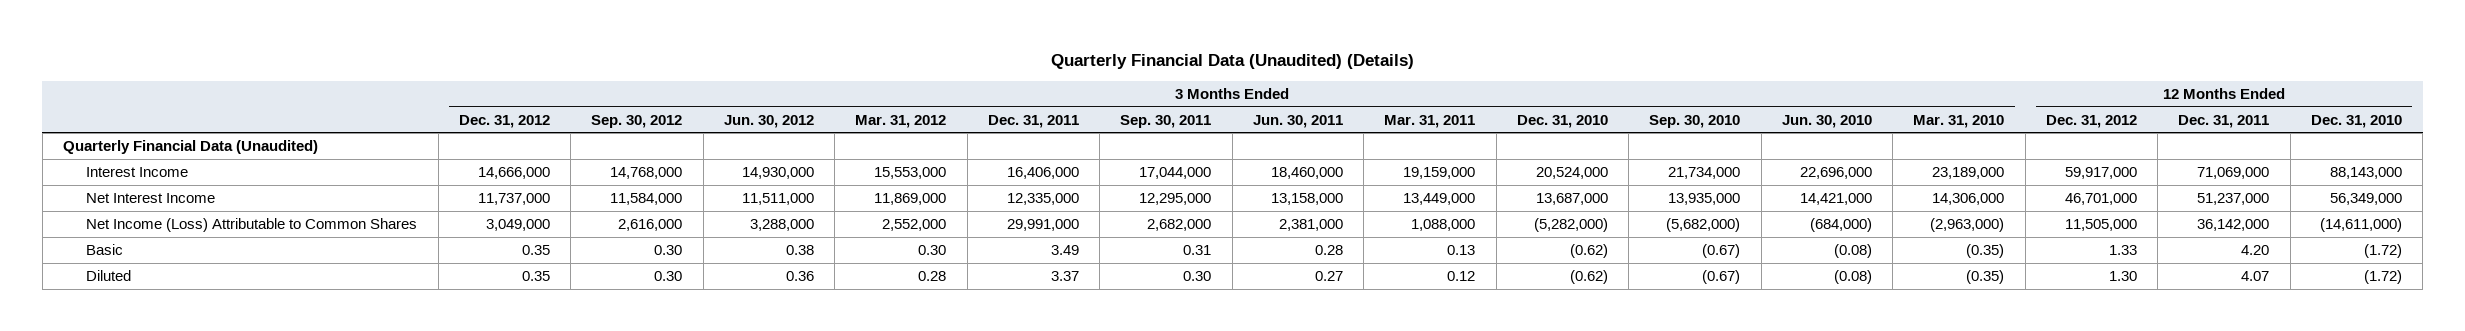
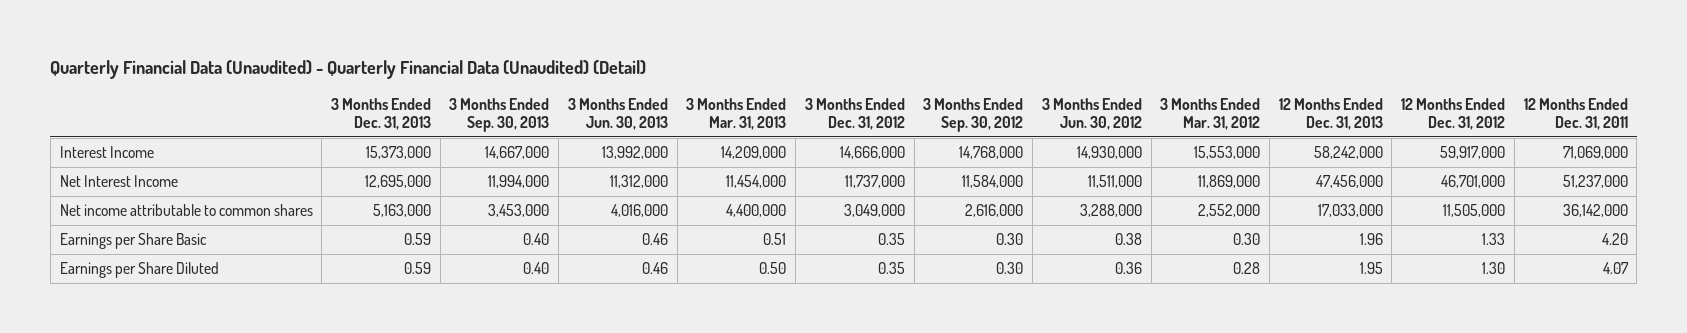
[1050,53,1414,69] Quarterly Financial Data (Unaudited) (Details) -> [50,60,647,80] Quarterly Financial Data (Unaudited) - Quarterly Financial Data (Unaudited) (Detail)
[987,114,1079,128] Dec. 31, 2011 -> none
[1120,114,1212,128] Sep. 30, 2011 -> none
[1252,114,1343,128] Jun. 30, 2011 -> none
[1384,114,1476,128] Mar. 31, 2011 -> none
[1516,114,1608,128] Dec. 31, 2010 -> none
[1649,114,1741,128] Sep. 30, 2010 -> none
[1781,114,1872,128] Jun. 30, 2010 -> none
[1913,114,2005,128] Mar. 31, 2010 -> none
[2310,114,2402,128] Dec. 31, 2010 -> none
none -> [331,98,432,131] 3 Months Ended Dec. 31, 2013
none -> [449,98,550,133] 3 Months Ended Sep. 30, 2013
none -> [567,98,668,131] 3 Months Ended Jun. 30, 2013
none -> [686,98,787,131] 3 Months Ended Mar. 31, 2013
none -> [1278,98,1383,131] 12 Months Ended Dec. 31, 2013
[63,140,319,155] Quarterly Financial Data (Unaudited) -> none
[86,218,418,233] Net Income (Loss) Attributable to Common Shares -> [59,204,313,217] Net income attributable to common shares
[86,244,124,256] Basic -> [59,233,207,250] Earnings per Share Basic
[86,270,132,282] Diluted -> [59,262,219,279] Earnings per Share Diluted

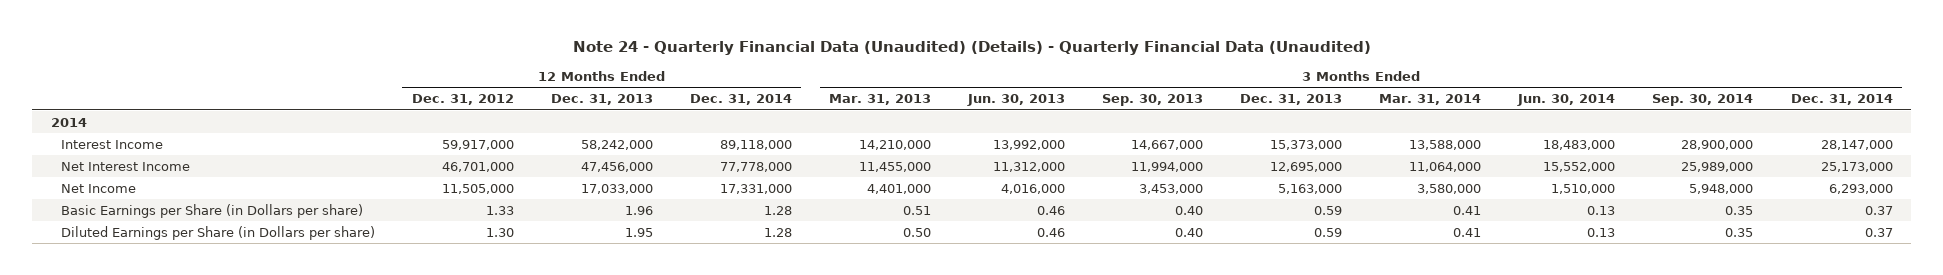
[50,60,647,80] Quarterly Financial Data (Unaudited) - Quarterly Financial Data (Unaudited) (Detail) -> [572,41,1371,56] Note 24 - Quarterly Financial Data (Unaudited) (Details) - Quarterly Financial Data (Unaudited)
[804,98,905,131] 3 Months Ended Dec. 31, 2012 -> none
[923,98,1024,133] 3 Months Ended Sep. 30, 2012 -> none
[1041,98,1142,131] 3 Months Ended Jun. 30, 2012 -> none
[1160,98,1261,131] 3 Months Ended Mar. 31, 2012 -> none
[1523,98,1628,131] 12 Months Ended Dec. 31, 2011 -> none
none -> [689,94,792,106] Dec. 31, 2014
none -> [1379,94,1482,106] Mar. 31, 2014
none -> [1517,94,1616,107] Jun. 30, 2014
none -> [1652,94,1754,107] Sep. 30, 2014
none -> [1790,94,1893,106] Dec. 31, 2014
none -> [50,117,87,127] 2014
[721,146,787,160] 14,209,000 -> [858,139,931,150] 14,210,000
[726,175,787,189] 11,454,000 -> [858,161,931,172] 11,455,000
[59,204,313,217] Net income attributable to common shares -> [60,183,136,193] Net Income
[726,204,787,218] 4,400,000 -> [866,183,931,194] 4,401,000
[59,233,207,250] Earnings per Share Basic -> [60,203,363,218] Basic Earnings per Share (in Dollars per share)
[59,262,219,279] Earnings per Share Diluted -> [60,225,375,240] Diluted Earnings per Share (in Dollars per share)

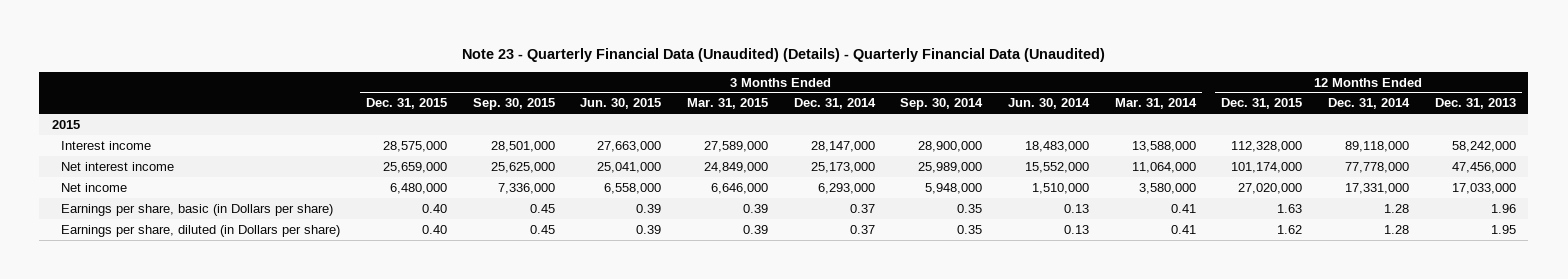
[572,41,1371,56] Note 24 - Quarterly Financial Data (Unaudited) (Details) - Quarterly Financial Data (Unaudited) -> [461,48,1105,63] Note 23 - Quarterly Financial Data (Unaudited) (Details) - Quarterly Financial Data (Unaudited)
[411,94,514,106] Dec. 31, 2012 -> none
[828,94,931,106] Mar. 31, 2013 -> none
[966,94,1065,107] Jun. 30, 2013 -> none
[1102,94,1204,107] Sep. 30, 2013 -> none
[1240,94,1343,106] Dec. 31, 2013 -> none
none -> [366,98,448,110] Dec. 31, 2015
none -> [472,98,555,111] Sep. 30, 2015
none -> [580,98,662,110] Jun. 30, 2015
none -> [686,98,768,110] Mar. 31, 2015
none -> [1221,98,1303,110] Dec. 31, 2015
[50,117,87,127] 2014 -> none
none -> [52,119,81,129] 2015
[60,139,163,149] Interest Income -> [61,140,152,150] Interest income
[60,161,190,171] Net Interest Income -> [61,161,175,171] Net interest income
[60,183,136,193] Net Income -> [61,182,128,192] Net income
[60,203,363,218] Basic Earnings per Share (in Dollars per share) -> [61,203,334,216] Earnings per share, basic (in Dollars per share)
[60,225,375,240] Diluted Earnings per Share (in Dollars per share) -> [61,224,341,237] Earnings per share, diluted (in Dollars per share)

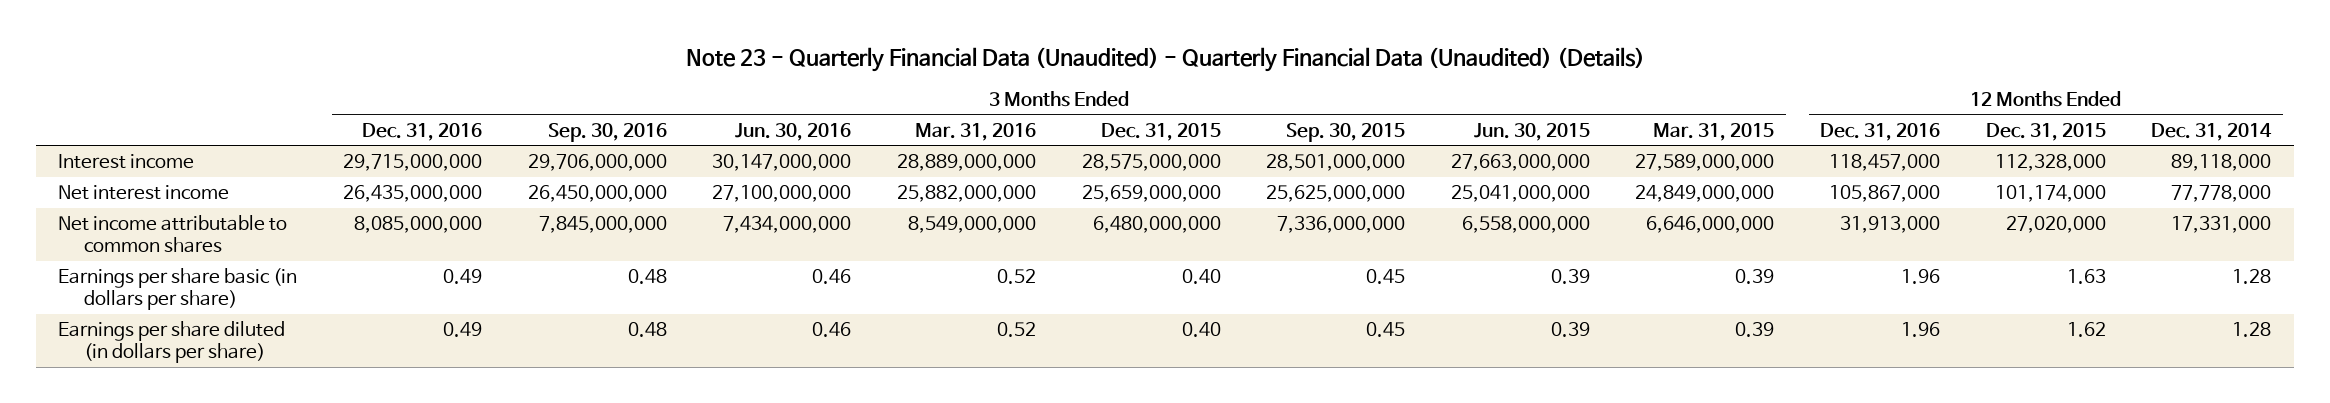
[461,48,1105,63] Note 23 - Quarterly Financial Data (Unaudited) (Details) - Quarterly Financial Data (Unaudited) -> [685,46,1645,72] Note 23 - Quarterly Financial Data (Unaudited) - Quarterly Financial Data (Unaudited) (Details)
[793,98,876,110] Dec. 31, 2014 -> none
[900,98,984,111] Sep. 30, 2014 -> none
[1007,98,1090,110] Jun. 30, 2014 -> none
[1114,98,1197,110] Mar. 31, 2014 -> none
[1434,98,1516,110] Dec. 31, 2013 -> none
none -> [362,122,483,141] Dec. 31, 2016
none -> [547,122,667,142] Sep. 30, 2016
none -> [735,122,852,141] Jun. 30, 2016
none -> [914,122,1036,141] Mar. 31, 2016
none -> [1820,122,1941,141] Dec. 31, 2016
[52,119,81,129] 2015 -> none
[383,140,448,152] 28,575,000 -> [1081,154,1221,172] 28,575,000,000
[490,140,555,152] 28,501,000 -> [1266,154,1406,172] 28,501,000,000
[597,140,662,152] 27,663,000 -> [1450,154,1590,172] 27,663,000,000
[703,140,768,152] 27,589,000 -> [1635,154,1775,172] 27,589,000,000
[383,161,448,173] 25,659,000 -> [1081,185,1221,203] 25,659,000,000
[490,161,555,173] 25,625,000 -> [1266,185,1406,203] 25,625,000,000
[597,161,662,173] 25,041,000 -> [1450,185,1590,203] 25,041,000,000
[703,161,768,173] 24,849,000 -> [1635,185,1775,203] 24,849,000,000
[61,182,128,192] Net income -> [58,215,288,254] Net income attributable to common shares
[390,182,448,194] 6,480,000 -> [1092,216,1221,234] 6,480,000,000
[497,182,555,194] 7,336,000 -> [1277,216,1406,234] 7,336,000,000
[604,182,662,194] 6,558,000 -> [1461,216,1590,234] 6,558,000,000
[710,182,768,194] 6,646,000 -> [1646,216,1775,234] 6,646,000,000
[61,203,334,216] Earnings per share, basic (in Dollars per share) -> [58,268,298,311] Earnings per share basic (in dollars per share)
[61,224,341,237] Earnings per share, diluted (in Dollars per share) -> [58,321,286,364] Earnings per share diluted (in dollars per share)

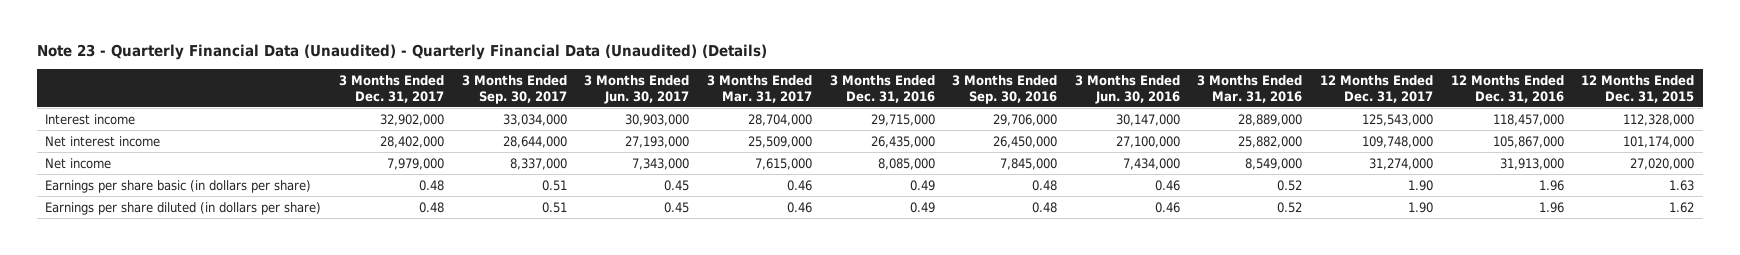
[1100,122,1221,141] Dec. 31, 2015 -> none
[1286,122,1406,142] Sep. 30, 2015 -> none
[1473,122,1590,141] Jun. 30, 2015 -> none
[1653,122,1775,141] Mar. 31, 2015 -> none
[2151,122,2273,141] Dec. 31, 2014 -> none
none -> [339,74,445,103] 3 Months Ended Dec. 31, 2017
none -> [461,74,567,104] 3 Months Ended Sep. 30, 2017
none -> [584,74,690,104] 3 Months Ended Jun. 30, 2017
none -> [706,74,812,103] 3 Months Ended Mar. 31, 2017
none -> [1319,74,1433,103] 12 Months Ended Dec. 31, 2017
[58,215,288,254] Net income attributable to common shares -> none
[343,154,483,172] 29,715,000,000 -> [870,113,935,126] 29,715,000
[527,154,667,172] 29,706,000,000 -> [993,113,1058,126] 29,706,000
[712,154,852,172] 30,147,000,000 -> [1115,113,1180,126] 30,147,000
[896,154,1036,172] 28,889,000,000 -> [1238,113,1303,126] 28,889,000
[343,185,483,203] 26,435,000,000 -> [870,135,935,148] 26,435,000
[527,185,667,203] 26,450,000,000 -> [993,135,1058,148] 26,450,000
[712,185,852,203] 27,100,000,000 -> [1115,135,1180,148] 27,100,000
[896,185,1036,203] 25,882,000,000 -> [1238,135,1303,148] 25,882,000
none -> [45,157,112,169] Net income

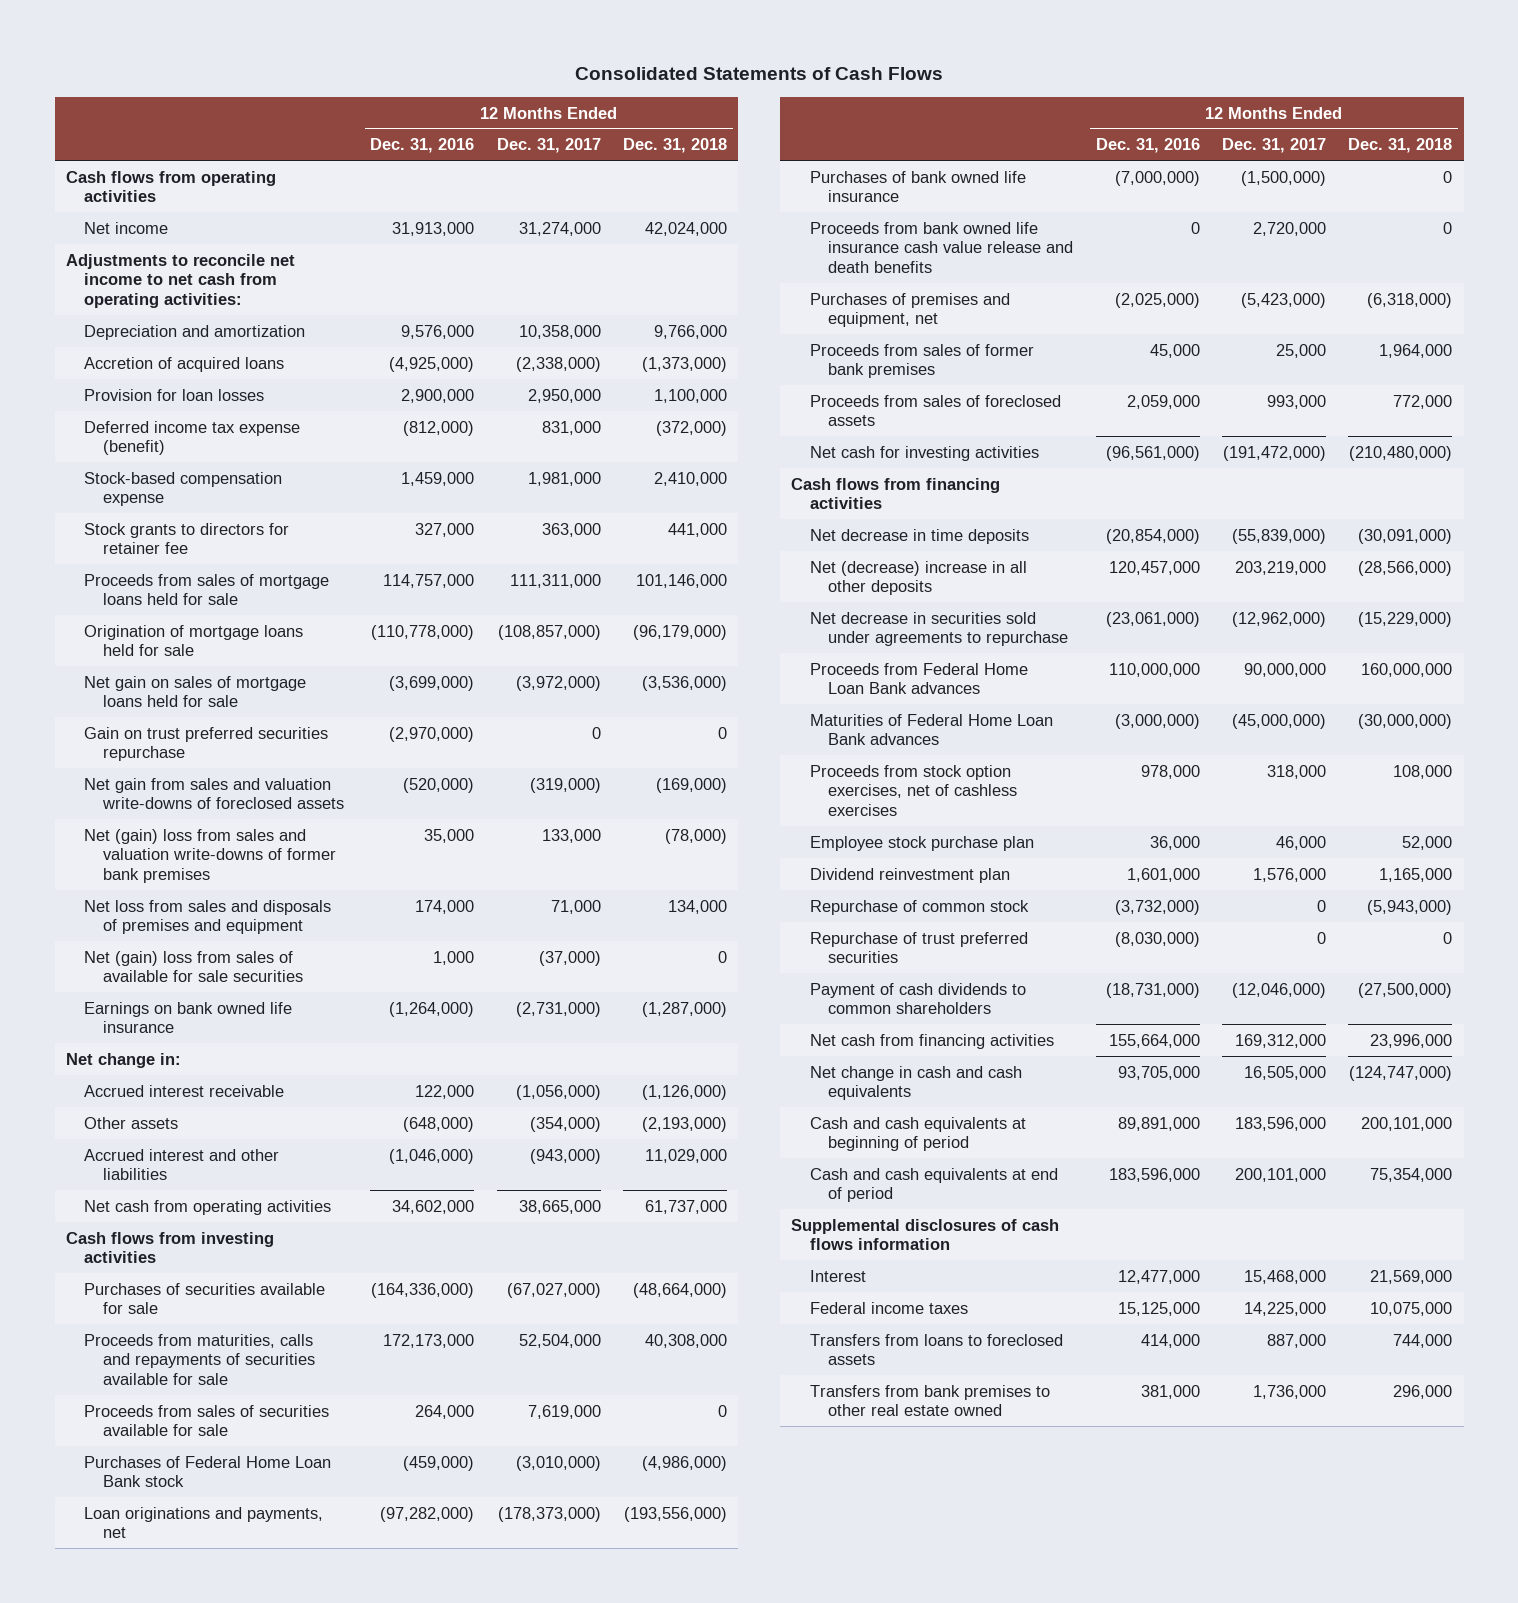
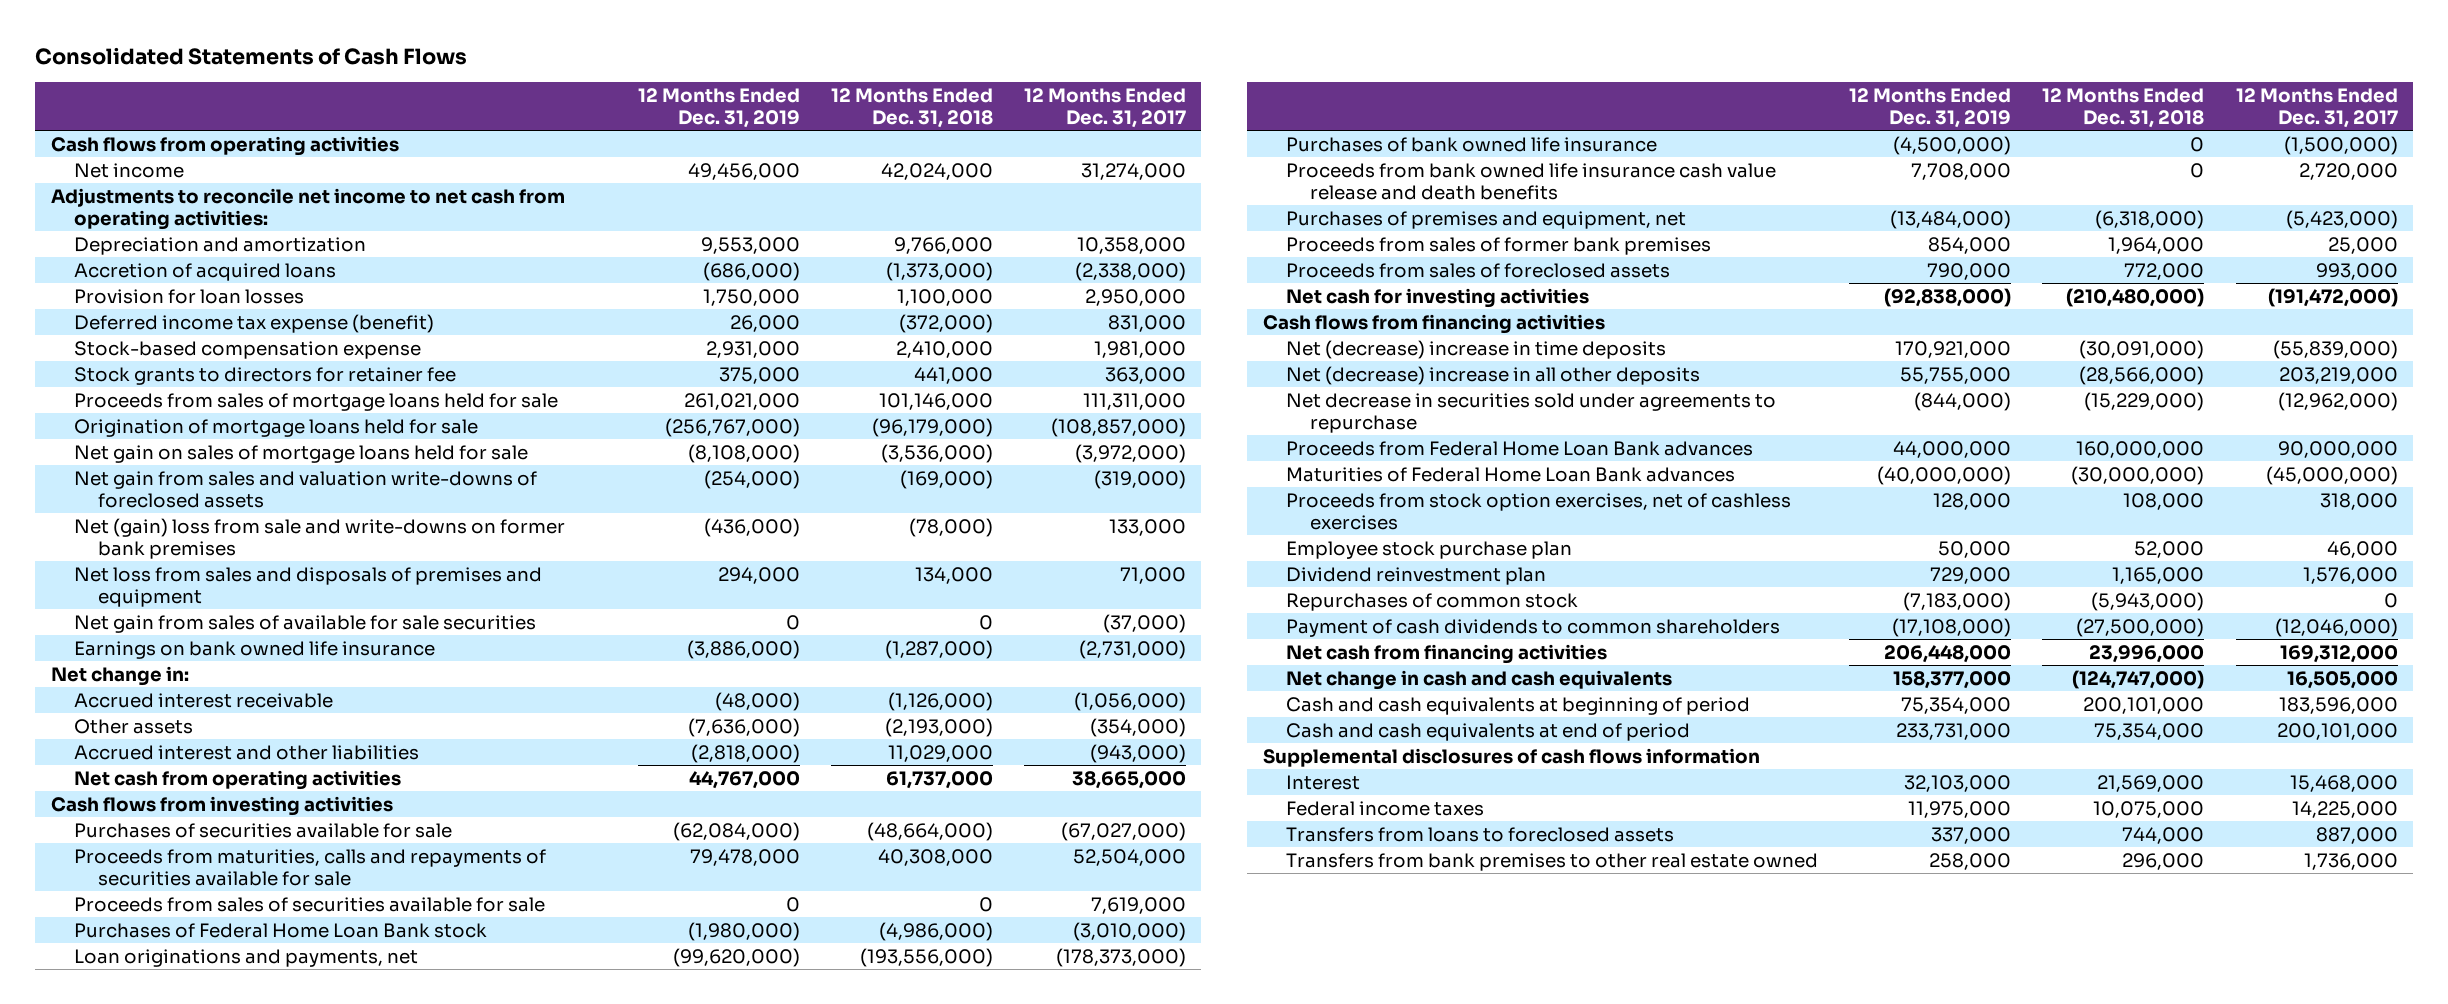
[370,138,475,154] Dec. 31, 2016 -> none
none -> [637,87,800,128] 12 Months Ended Dec. 31, 2019
[84,726,329,762] Gain on trust preferred securities repurchase -> none
[84,828,336,883] Net (gain) loss from sales and valuation write-downs of former bank premises -> [74,517,566,559] Net (gain) loss from sale and write-downs on former bank premises
[84,950,303,983] Net (gain) loss from sales of available for sale securities -> [74,614,537,633] Net gain from sales of available for sale securities
[809,528,1029,544] Net decrease in time deposits -> [1286,339,1667,359] Net (decrease) increase in time deposits
[809,931,1028,964] Repurchase of trust preferred securities -> none
[809,899,1029,915] Repurchase of common stock -> [1286,592,1579,611] Repurchases of common stock

